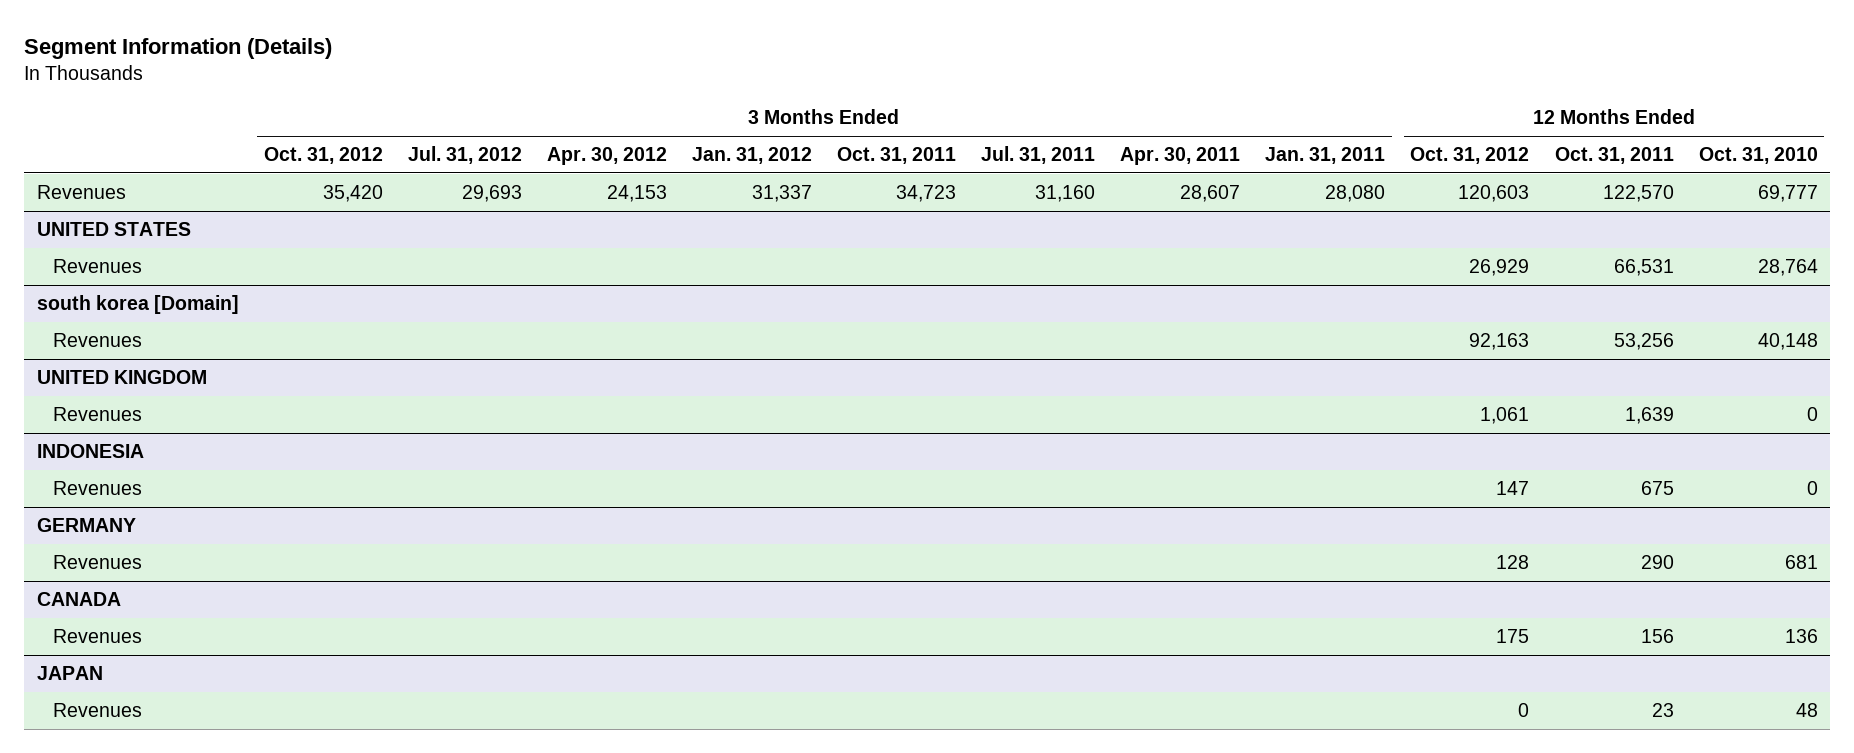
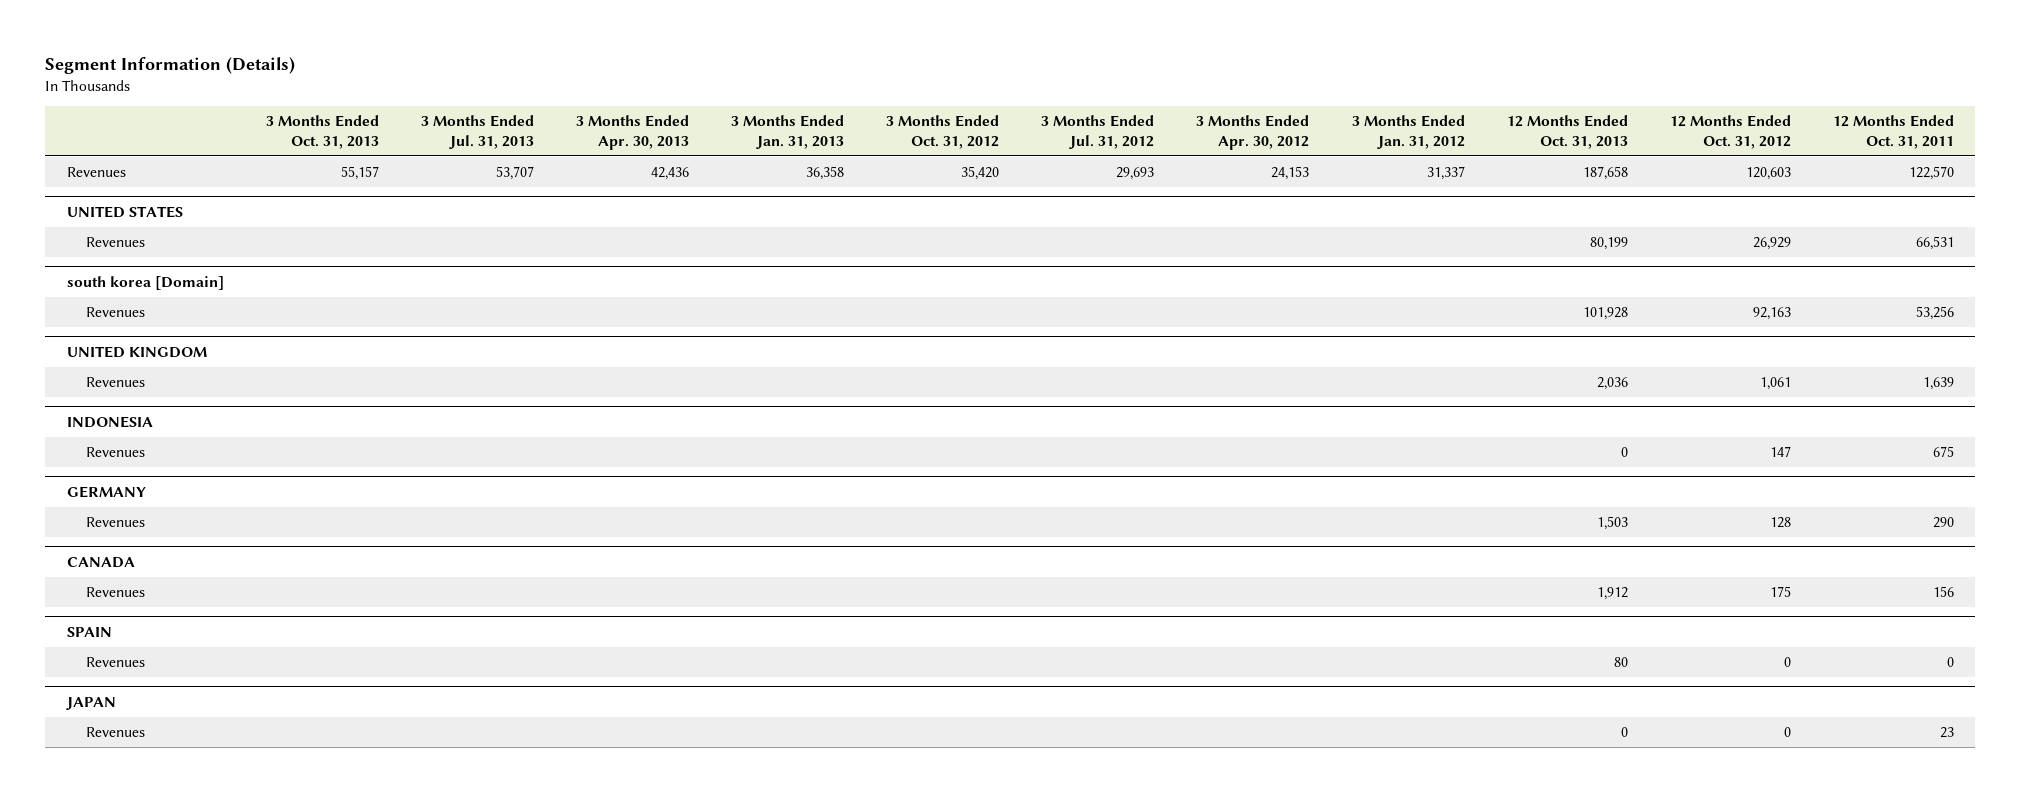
[837,147,957,165] Oct. 31, 2011 -> none
[981,146,1096,165] Jul. 31, 2011 -> none
[1120,147,1241,166] Apr. 30, 2011 -> none
[1265,147,1386,165] Jan. 31, 2011 -> none
[1698,147,1818,165] Oct. 31, 2010 -> none
none -> [265,115,379,149] 3 Months Ended Oct. 31, 2013
none -> [420,115,534,149] 3 Months Ended Jul. 31, 2013
none -> [575,115,689,150] 3 Months Ended Apr. 30, 2013
none -> [731,115,845,149] 3 Months Ended Jan. 31, 2013
none -> [1506,115,1628,149] 12 Months Ended Oct. 31, 2013
none -> [66,626,112,637] SPAIN
none -> [85,657,145,668] Revenues

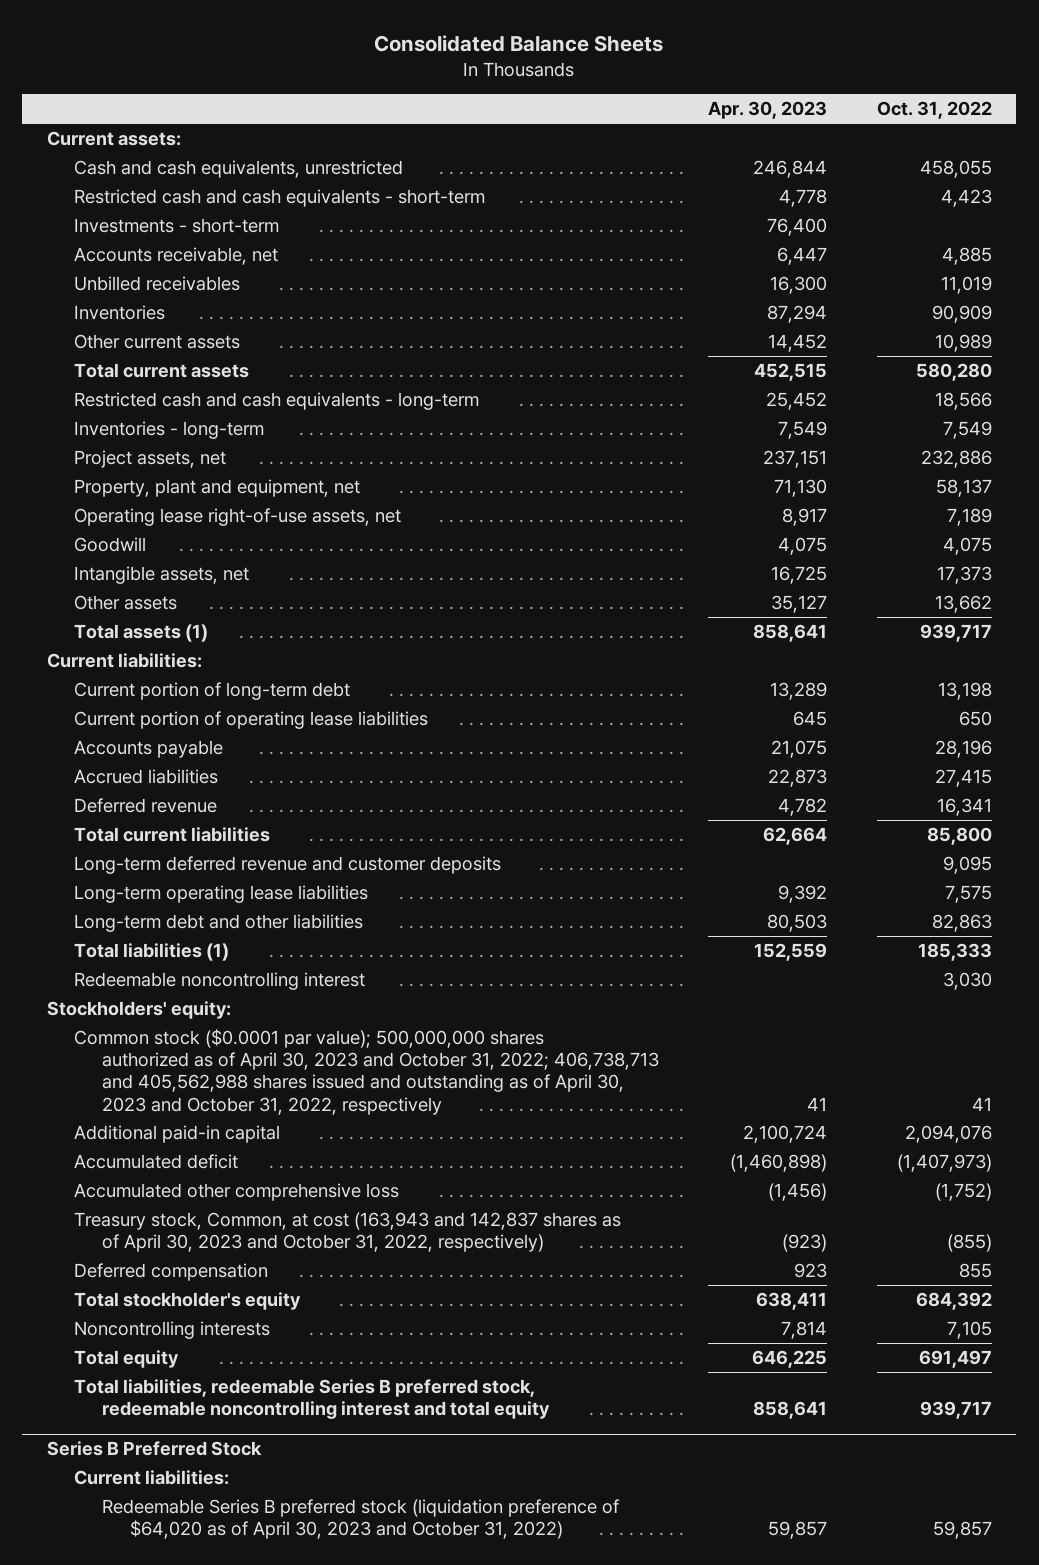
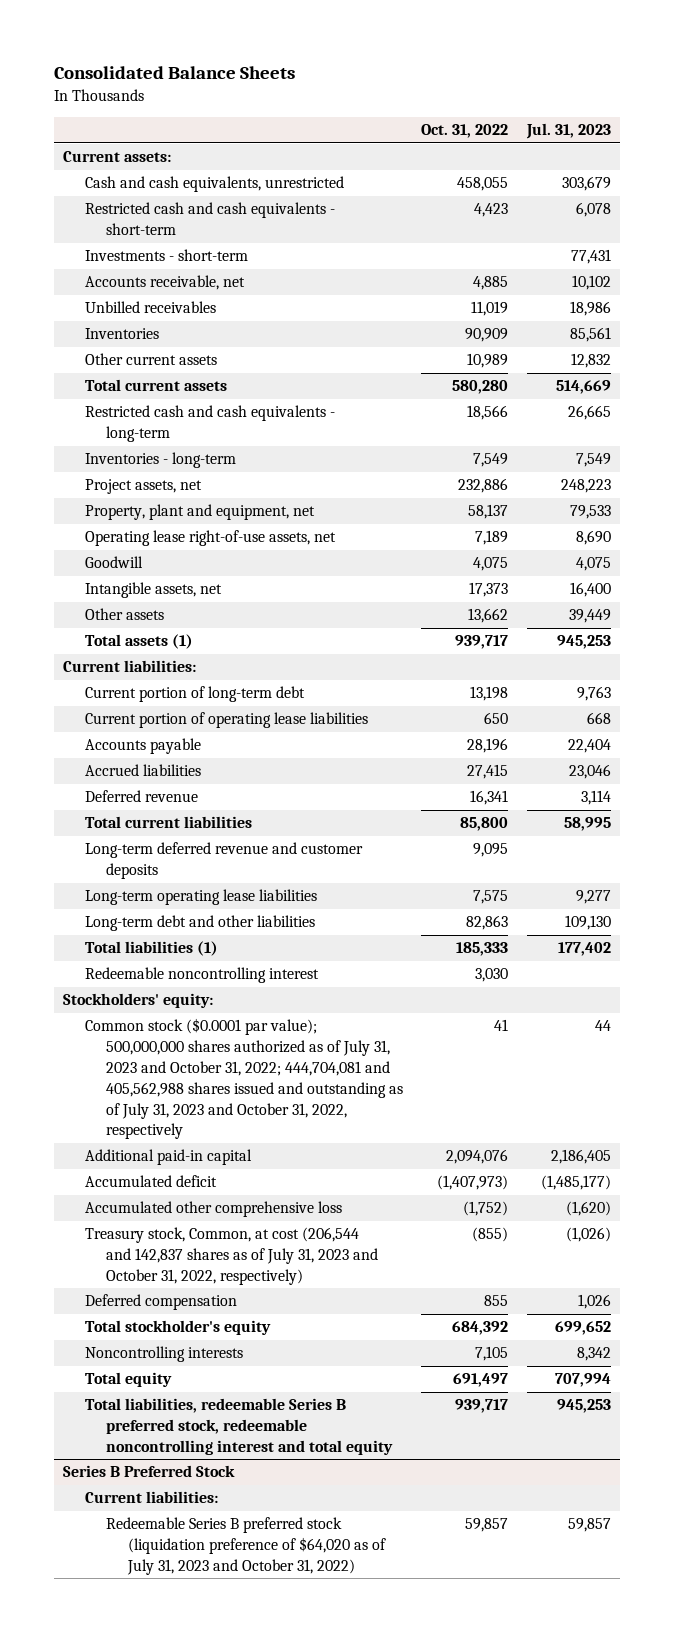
[708,101,828,120] Apr. 30, 2023 -> none
none -> [525,123,611,140] Jul. 31, 2023
[74,1028,660,1115] Common stock ($0.0001 par value); 500,000,000 shares authorized as of April 30, 2023 and October 31, 2022; 406,738,713 and 405,562,988 shares issued and outstanding as of April 30, 2023 and October 31, 2022, respectively -> [84,1018,404,1140] Common stock ($0.0001 par value); 500,000,000 shares authorized as of July 31, 2023 and October 31, 2022; 444,704,081 and 405,562,988 shares issued and outstanding as of July 31, 2023 and October 31, 2022, respectively
[74,1211,622,1253] Treasury stock, Common, at cost (163,943 and 142,837 shares as of April 30, 2023 and October 31, 2022, respectively) -> [84,1227,379,1286] Treasury stock, Common, at cost (206,544 and 142,837 shares as of July 31, 2023 and October 31, 2022, respectively)
[102,1498,620,1540] Redeemable Series B preferred stock (liquidation preference of $64,020 as of April 30, 2023 and October 31, 2022) -> [106,1517,386,1576] Redeemable Series B preferred stock (liquidation preference of $64,020 as of July 31, 2023 and October 31, 2022)

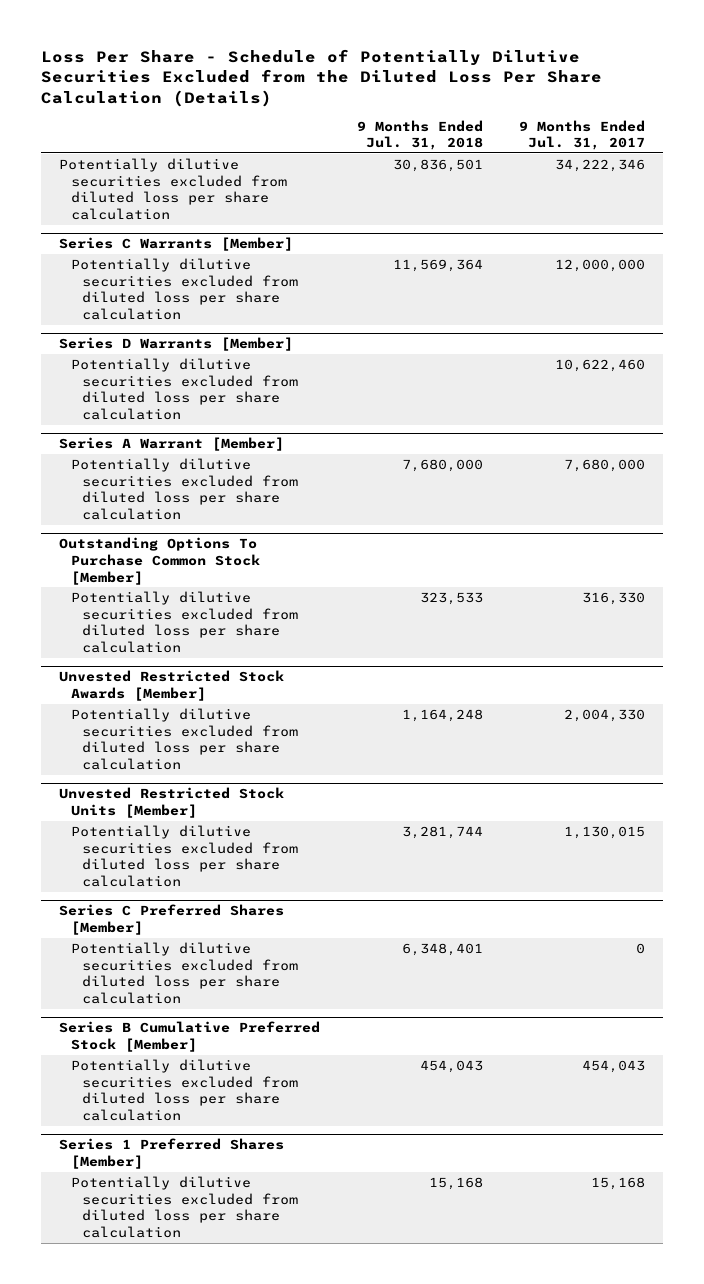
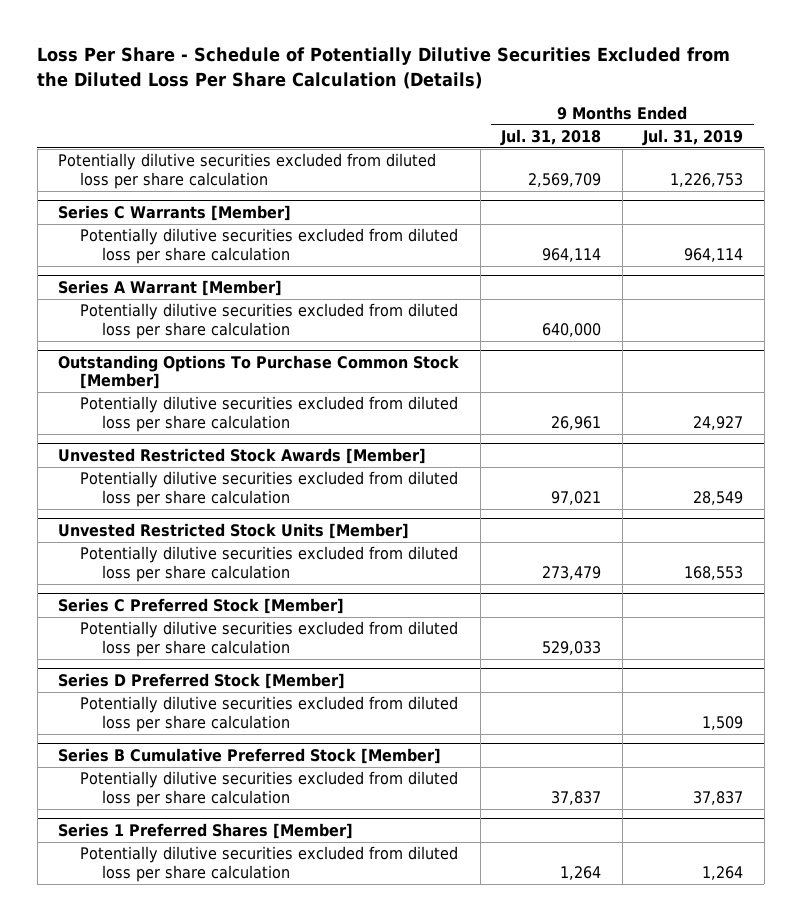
[518,119,645,151] 9 Months Ended Jul. 31, 2017 -> none
none -> [642,128,744,146] Jul. 31, 2019
[392,158,483,172] 30,836,501 -> [528,172,602,187] 2,569,709
[59,337,294,352] Series D Warrants [Member] -> none
[70,357,298,421] Potentially dilutive securities excluded from diluted loss per share calculation -> none
[392,258,483,272] 11,569,364 -> [542,247,602,262] 964,114
[401,458,483,472] 7,680,000 -> [542,322,602,337] 640,000
[419,591,483,605] 323,533 -> [551,415,602,430] 26,961
[401,708,483,722] 1,164,248 -> [551,490,602,505] 97,021
[401,825,483,839] 3,281,744 -> [542,565,602,580] 273,479
[59,904,285,936] Series C Preferred Shares [Member] -> [58,597,345,614] Series C Preferred Stock [Member]
[401,942,483,956] 6,348,401 -> [542,640,602,655] 529,033
none -> [58,672,346,689] Series D Preferred Stock [Member]
none -> [80,696,459,732] Potentially dilutive securities excluded from diluted loss per share calculation
[419,1059,483,1073] 454,043 -> [551,790,602,805] 37,837
[428,1176,483,1190] 15,168 -> [560,865,602,880] 1,264

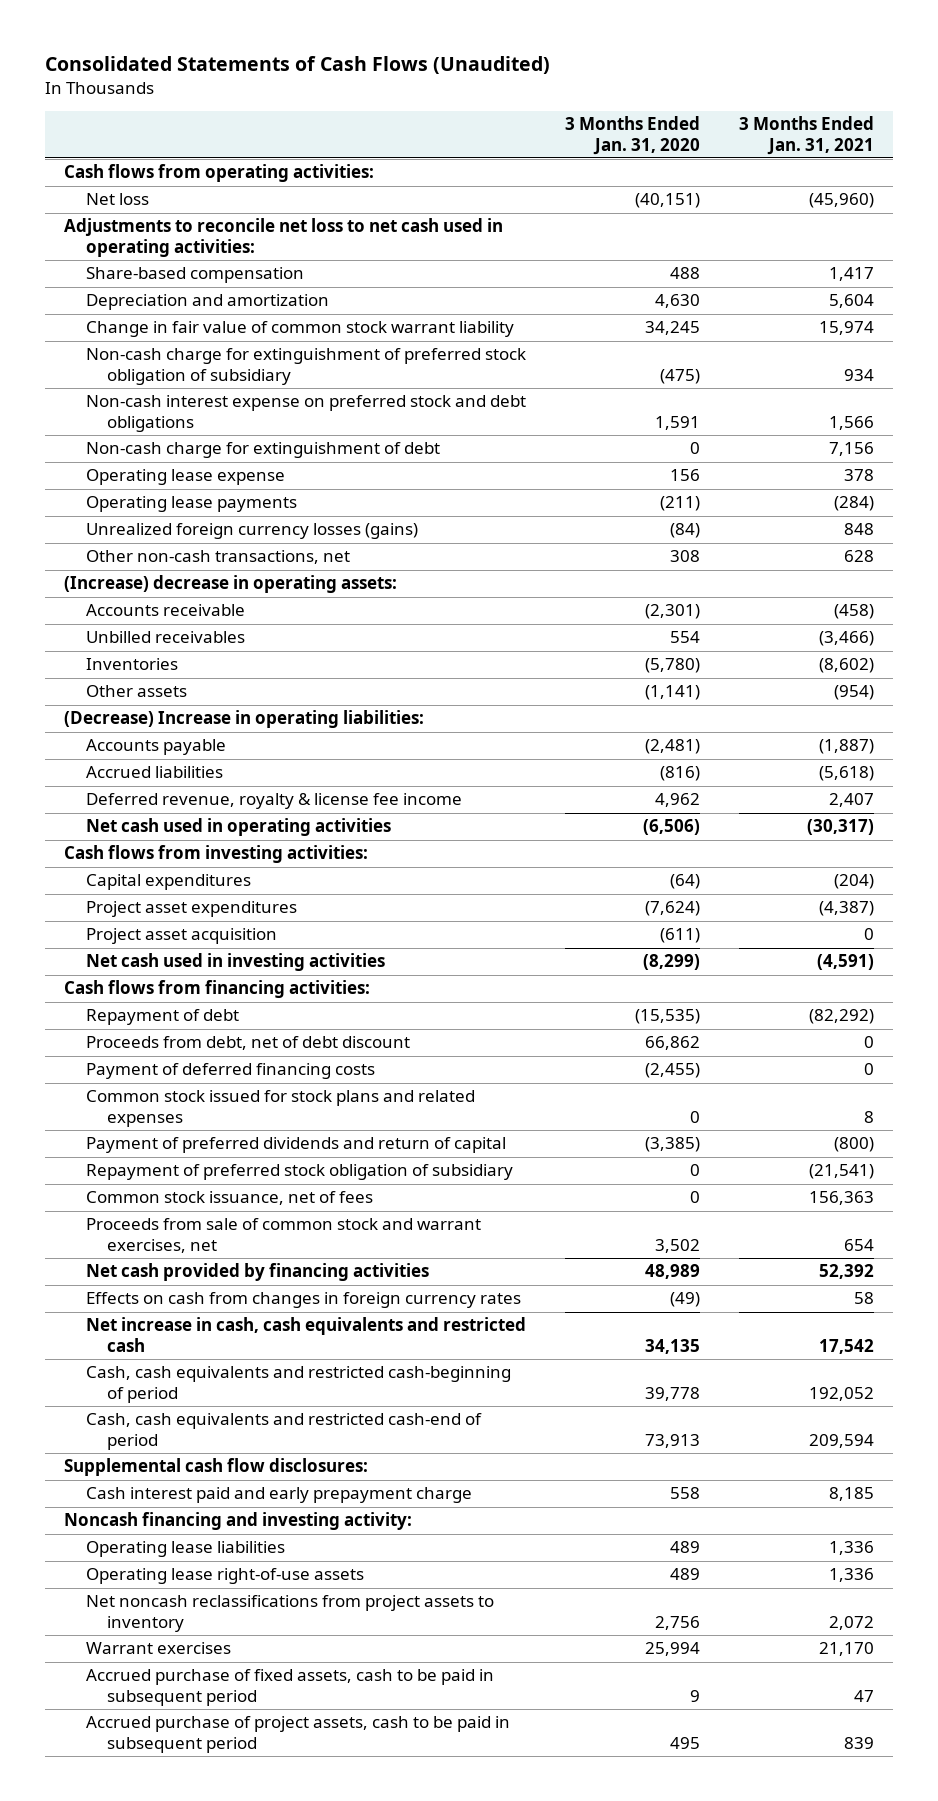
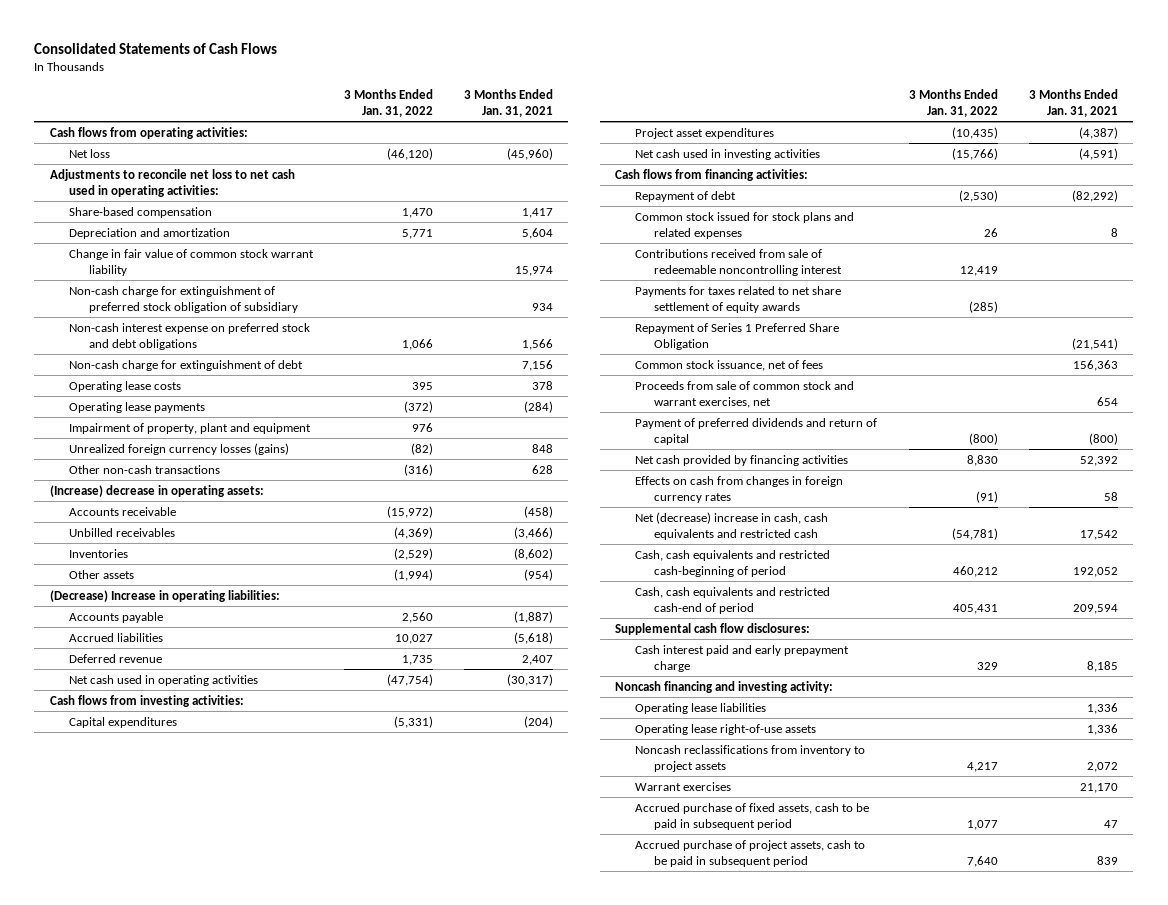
[44,55,550,74] Consolidated Statements of Cash Flows (Unaudited) -> [34,43,278,55] Consolidated Statements of Cash Flows
[564,116,700,155] 3 Months Ended Jan. 31, 2020 -> none
none -> [344,88,434,117] 3 Months Ended Jan. 31, 2022
[85,469,285,486] Operating lease expense -> [69,380,182,392] Operating lease costs
none -> [69,422,312,434] Impairment of property, plant and equipment
[85,550,350,565] Other non-cash transactions, net -> [69,464,221,474] Other non-cash transactions
[85,793,462,810] Deferred revenue, royalty & license fee income -> [69,653,163,663] Deferred revenue
[85,928,277,945] Project asset acquisition -> none
[85,1036,410,1051] Proceeds from debt, net of debt discount -> none
[85,1063,375,1080] Payment of deferred financing costs -> none
none -> [634,248,843,276] Contributions received from sale of redeemable noncontrolling interest
none -> [634,285,841,313] Payments for taxes related to net share settlement of equity awards
[85,1164,513,1181] Repayment of preferred stock obligation of subsidiary -> [634,322,839,350] Repayment of Series 1 Preferred Share Obligation
[85,1137,506,1154] Payment of preferred dividends and return of capital -> [634,417,877,445] Payment of preferred dividends and return of capital
[85,1317,526,1352] Net increase in cash, cash equivalents and restricted cash -> [634,511,828,540] Net (decrease) increase in cash, cash equivalents and restricted cash
[85,1595,494,1632] Net noncash reclassifications from project assets to inventory -> [634,744,865,772] Noncash reclassifications from inventory to project assets

